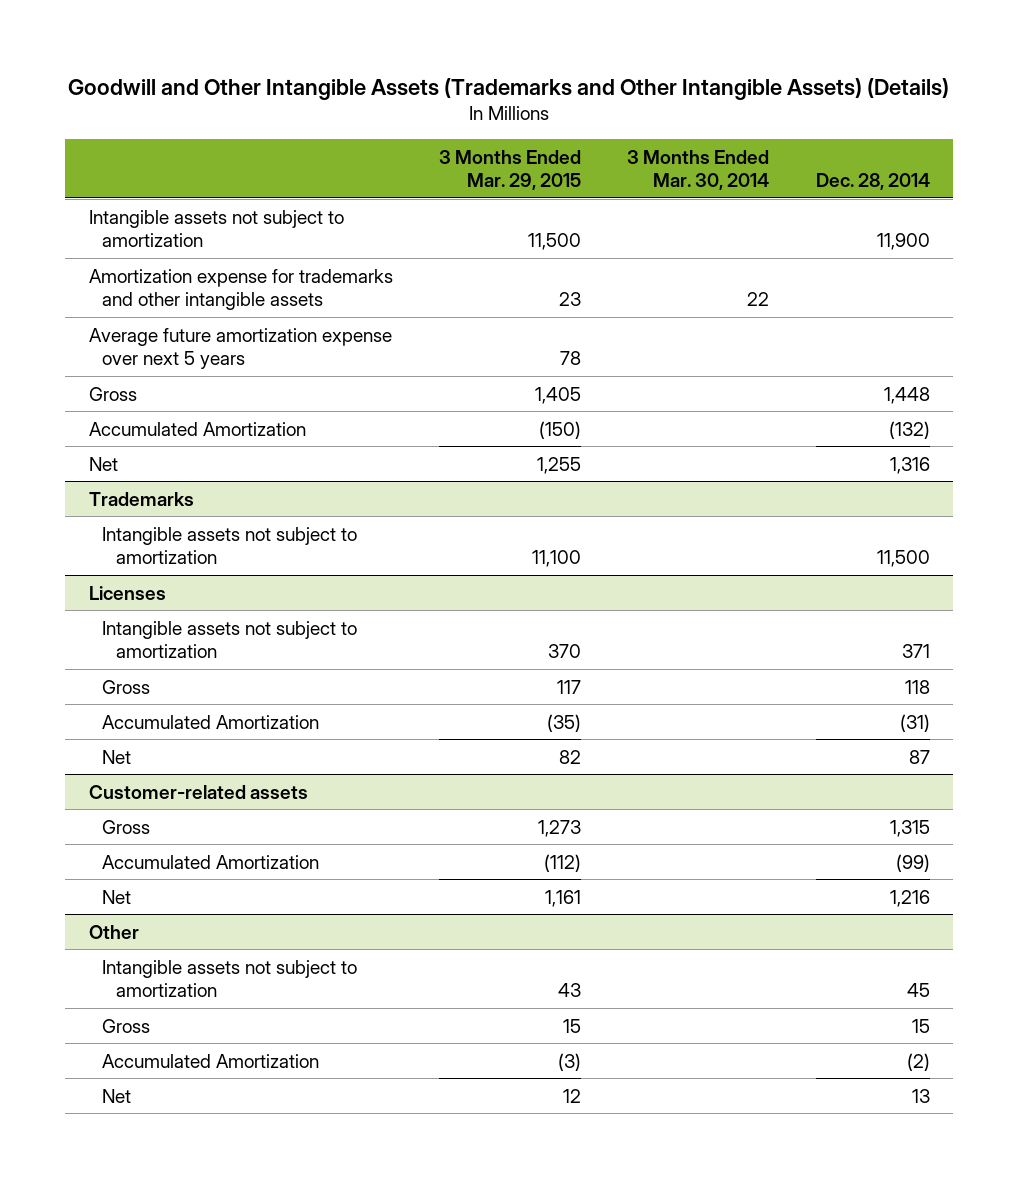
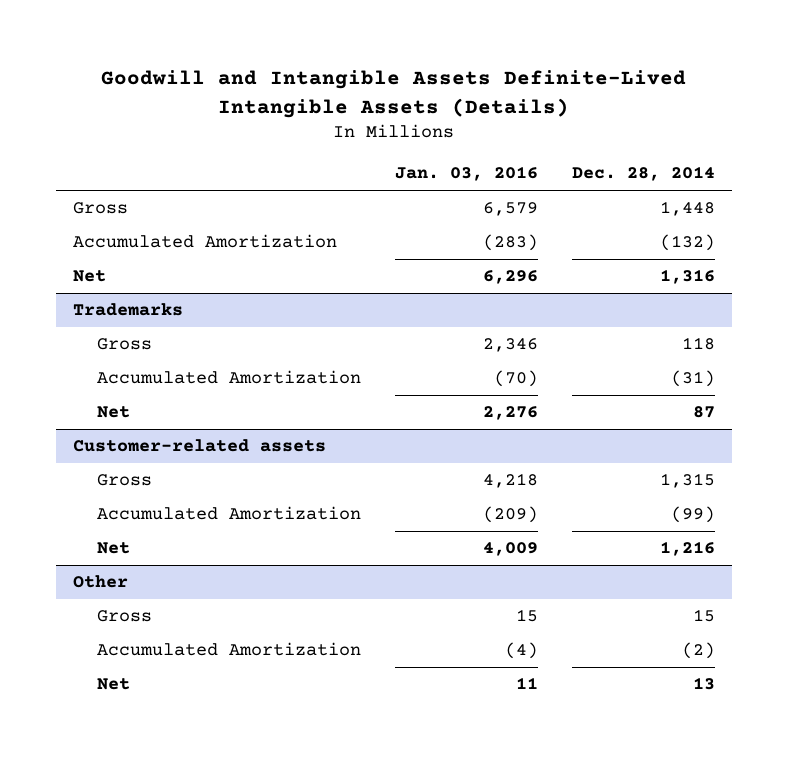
[68,77,950,100] Goodwill and Other Intangible Assets (Trademarks and Other Intangible Assets) (Details) -> [100,70,686,118] Goodwill and Intangible Assets Definite-Lived Intangible Assets (Details)
[438,149,581,191] 3 Months Ended Mar. 29, 2015 -> none
[627,149,770,191] 3 Months Ended Mar. 30, 2014 -> none
none -> [395,166,539,182] Jan. 03, 2016
[88,209,344,248] Intangible assets not subject to amortization -> none
[88,268,393,311] Amortization expense for trademarks and other intangible assets -> none
[88,327,392,370] Average future amortization expense over next 5 years -> none
[102,526,358,565] Intangible assets not subject to amortization -> none
[88,585,166,600] Licenses -> none
[102,620,358,659] Intangible assets not subject to amortization -> none
[102,959,358,998] Intangible assets not subject to amortization -> none

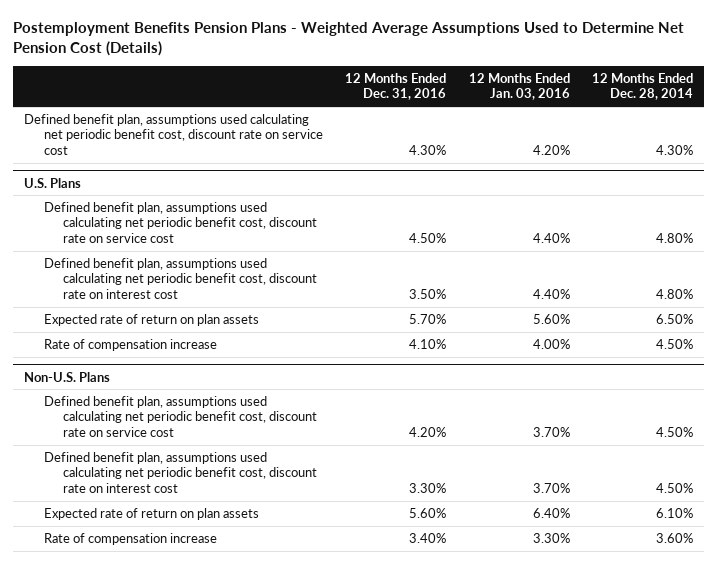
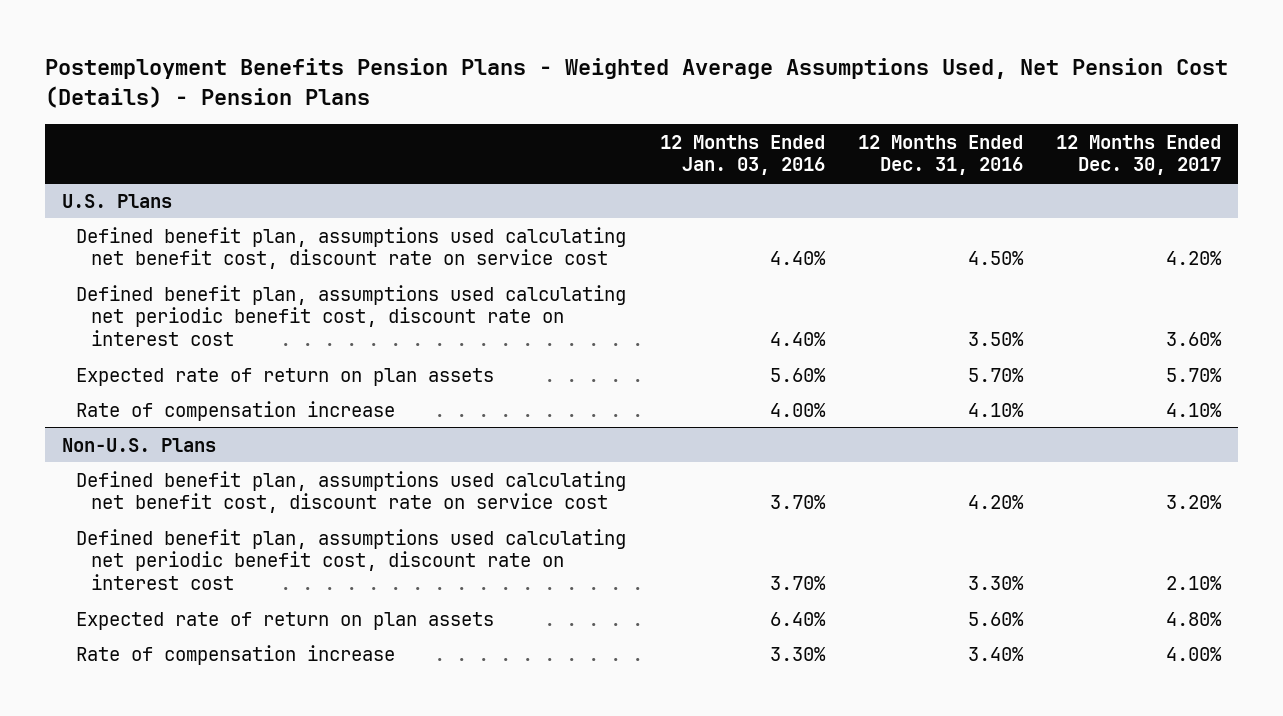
[13,22,685,57] Postemployment Benefits Pension Plans - Weighted Average Assumptions Used to Determine Net Pension Cost (Details) -> [45,58,1229,108] Postemployment Benefits Pension Plans - Weighted Average Assumptions Used, Net Pension Cost (Details) - Pension Plans
[591,72,693,101] 12 Months Ended Dec. 28, 2014 -> none
none -> [1056,134,1222,176] 12 Months Ended Dec. 30, 2017
[24,113,323,155] Defined benefit plan, assumptions used calculating net periodic benefit cost, discount rate on service cost -> none
[43,201,318,243] Defined benefit plan, assumptions used calculating net periodic benefit cost, discount rate on service cost -> [76,226,627,270] Defined benefit plan, assumptions used calculating net benefit cost, discount rate on service cost
[43,395,318,437] Defined benefit plan, assumptions used calculating net periodic benefit cost, discount rate on service cost -> [76,470,627,514] Defined benefit plan, assumptions used calculating net benefit cost, discount rate on service cost

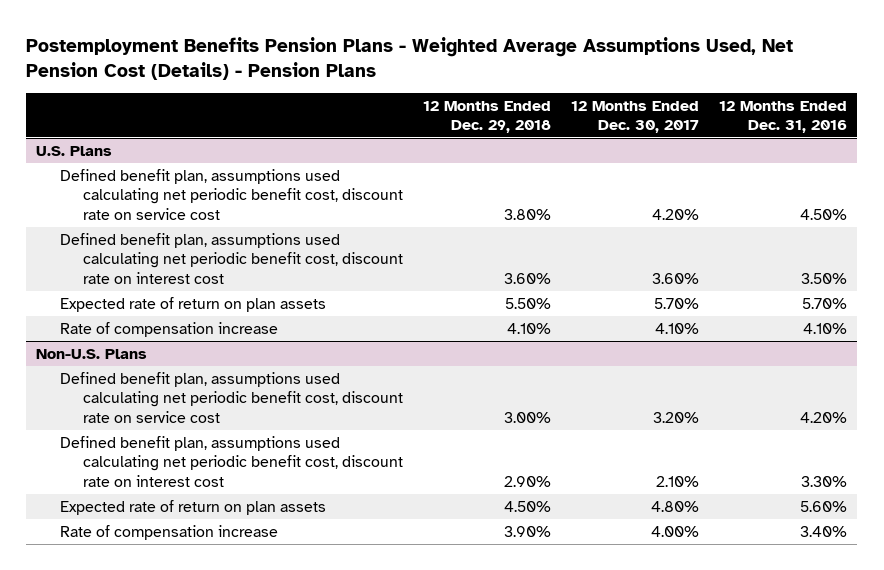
[659,134,825,176] 12 Months Ended Jan. 03, 2016 -> none
none -> [423,100,552,134] 12 Months Ended Dec. 29, 2018
[76,226,627,270] Defined benefit plan, assumptions used calculating net benefit cost, discount rate on service cost -> [59,168,404,220] Defined benefit plan, assumptions used calculating net periodic benefit cost, discount rate on service cost
[76,470,627,514] Defined benefit plan, assumptions used calculating net benefit cost, discount rate on service cost -> [59,371,404,423] Defined benefit plan, assumptions used calculating net periodic benefit cost, discount rate on service cost

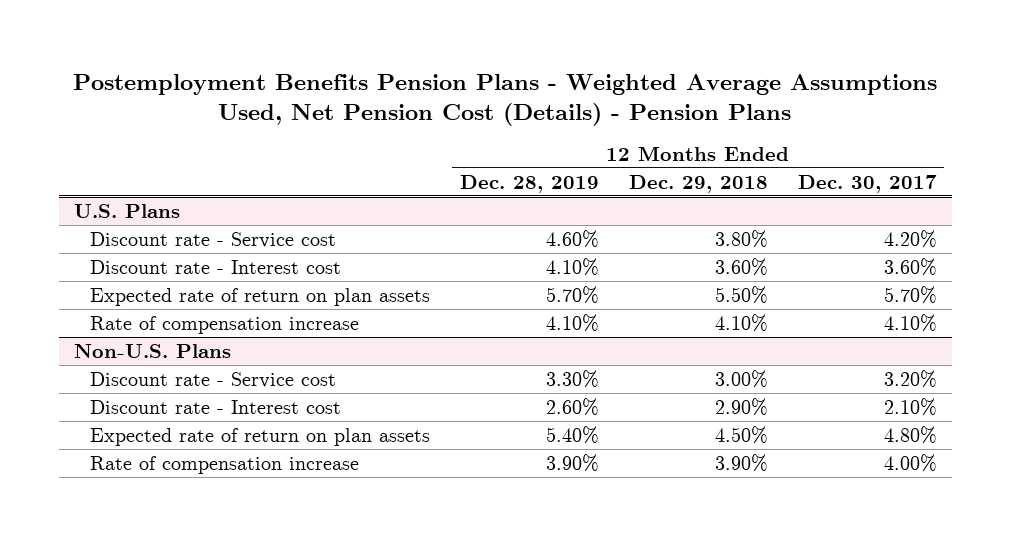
[719,100,848,134] 12 Months Ended Dec. 31, 2016 -> none
none -> [459,174,599,193] Dec. 28, 2019
[59,168,404,220] Defined benefit plan, assumptions used calculating net periodic benefit cost, discount rate on service cost -> [89,231,336,248] Discount rate - Service cost
[59,232,404,284] Defined benefit plan, assumptions used calculating net periodic benefit cost, discount rate on interest cost -> [89,259,341,274] Discount rate - Interest cost
[59,371,404,423] Defined benefit plan, assumptions used calculating net periodic benefit cost, discount rate on service cost -> [89,371,336,388] Discount rate - Service cost
[59,435,404,487] Defined benefit plan, assumptions used calculating net periodic benefit cost, discount rate on interest cost -> [89,399,341,414] Discount rate - Interest cost

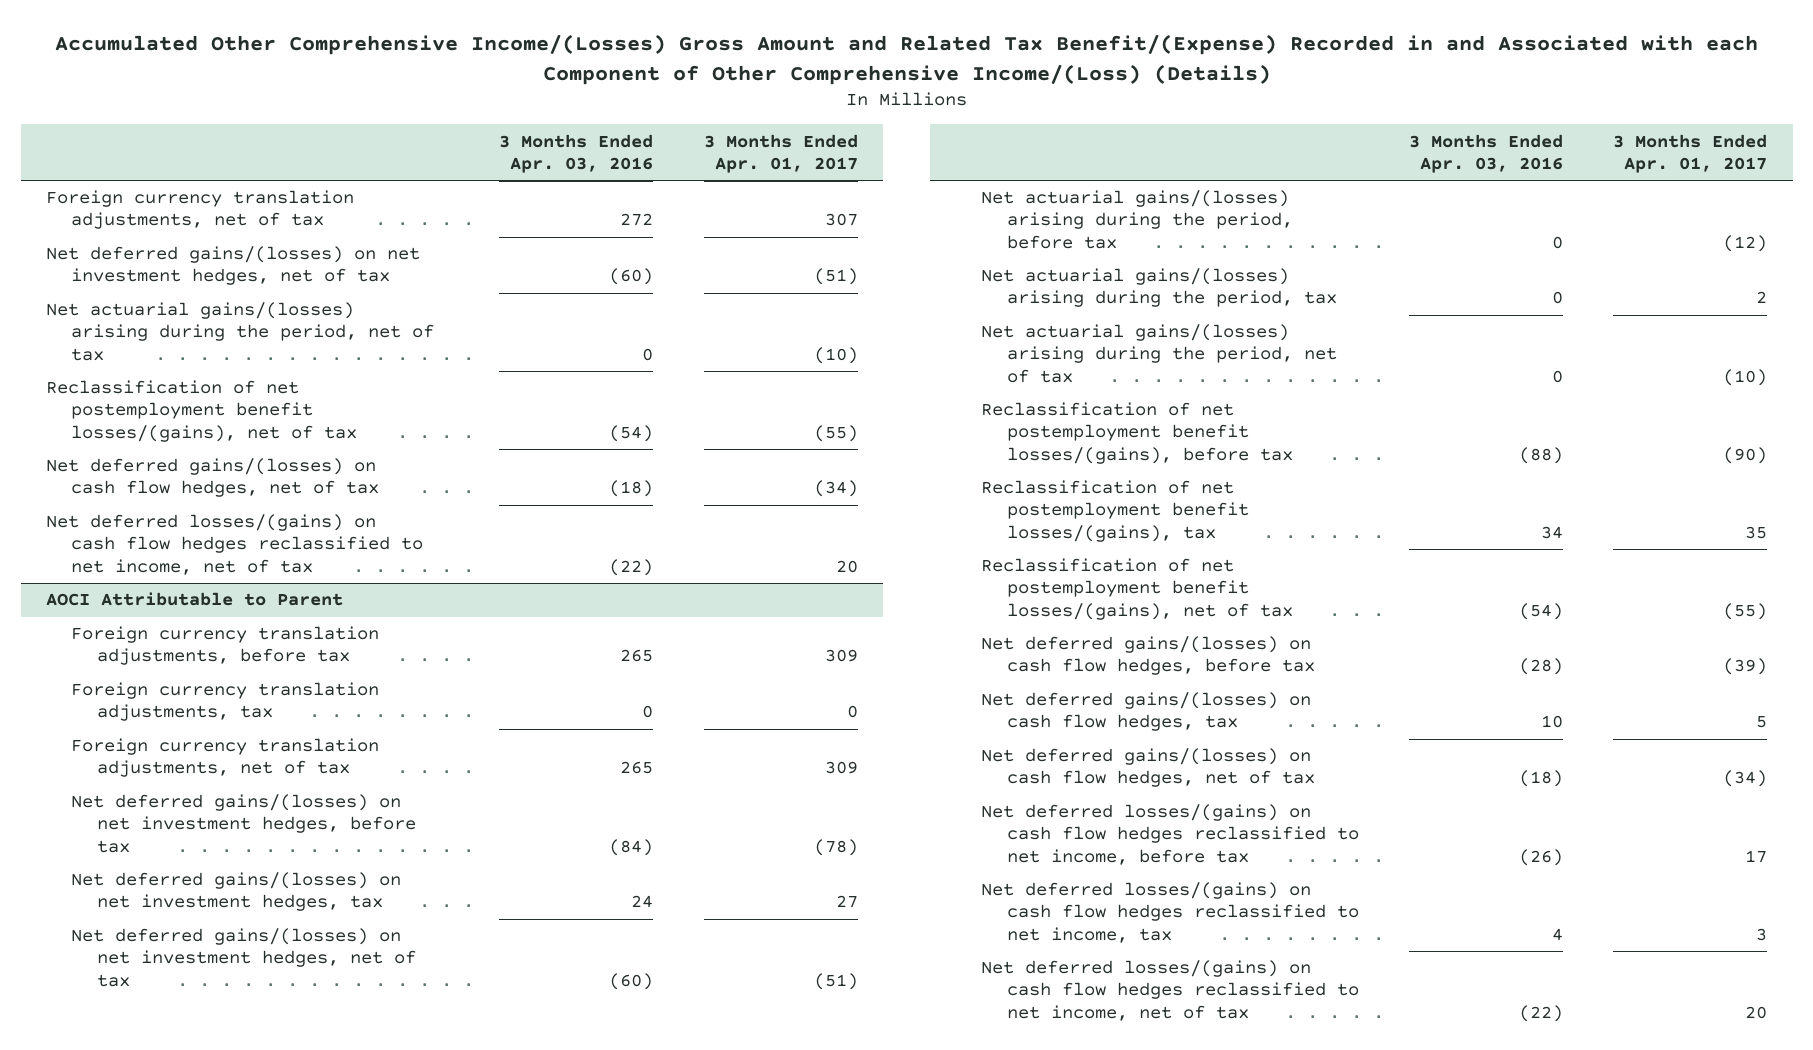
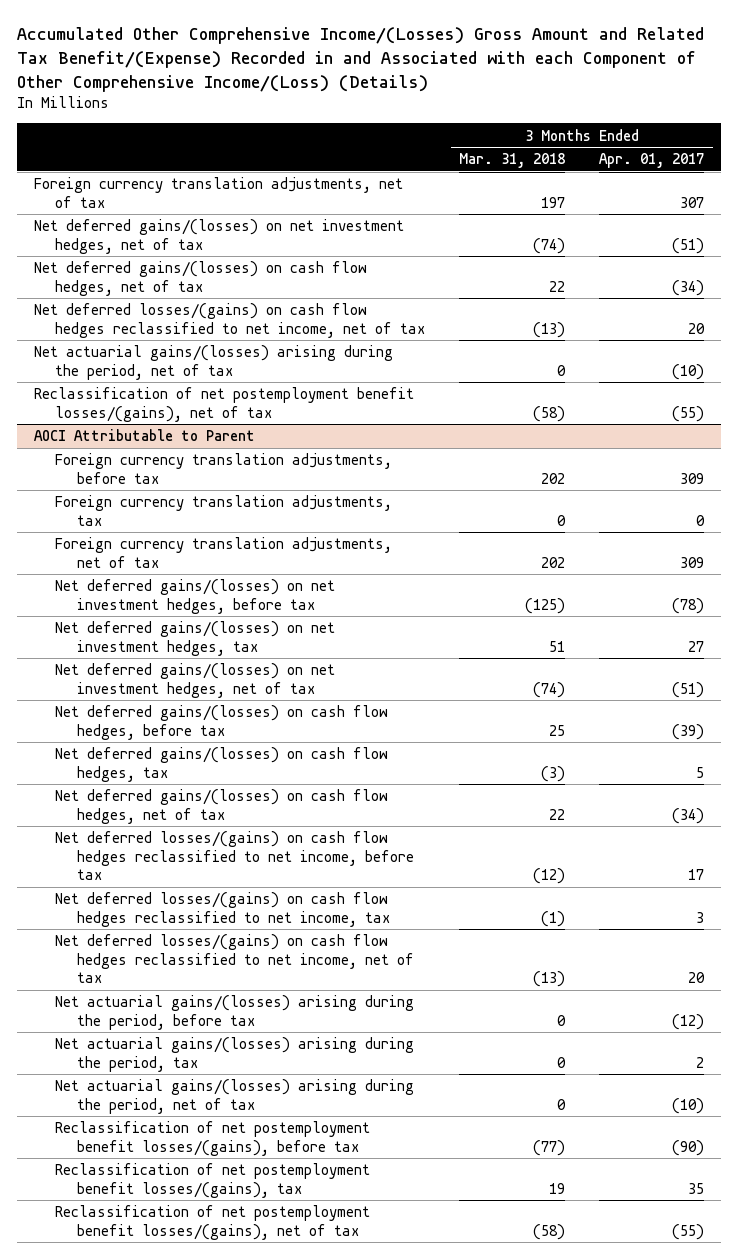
[499,133,654,173] 3 Months Ended Apr. 03, 2016 -> none
none -> [459,153,566,169] Mar. 31, 2018
[45,302,435,361] Net actuarial gains/(losses) arising during the period, net of tax -> [33,345,393,380] Net actuarial gains/(losses) arising during the period, net of tax
[45,380,358,442] Reclassification of net postemployment benefit losses/(gains), net of tax -> [33,387,414,422] Reclassification of net postemployment benefit losses/(gains), net of tax
[981,190,1293,249] Net actuarial gains/(losses) arising during the period, before tax -> [55,995,415,1030] Net actuarial gains/(losses) arising during the period, before tax
[981,268,1337,308] Net actuarial gains/(losses) arising during the period, tax -> [55,1037,415,1072] Net actuarial gains/(losses) arising during the period, tax
[981,324,1337,383] Net actuarial gains/(losses) arising during the period, net of tax -> [55,1079,415,1114] Net actuarial gains/(losses) arising during the period, net of tax
[981,402,1293,464] Reclassification of net postemployment benefit losses/(gains), before tax -> [55,1121,371,1156] Reclassification of net postemployment benefit losses/(gains), before tax
[981,480,1249,542] Reclassification of net postemployment benefit losses/(gains), tax -> [55,1163,371,1198] Reclassification of net postemployment benefit losses/(gains), tax
[981,558,1293,620] Reclassification of net postemployment benefit losses/(gains), net of tax -> [55,1205,371,1240] Reclassification of net postemployment benefit losses/(gains), net of tax

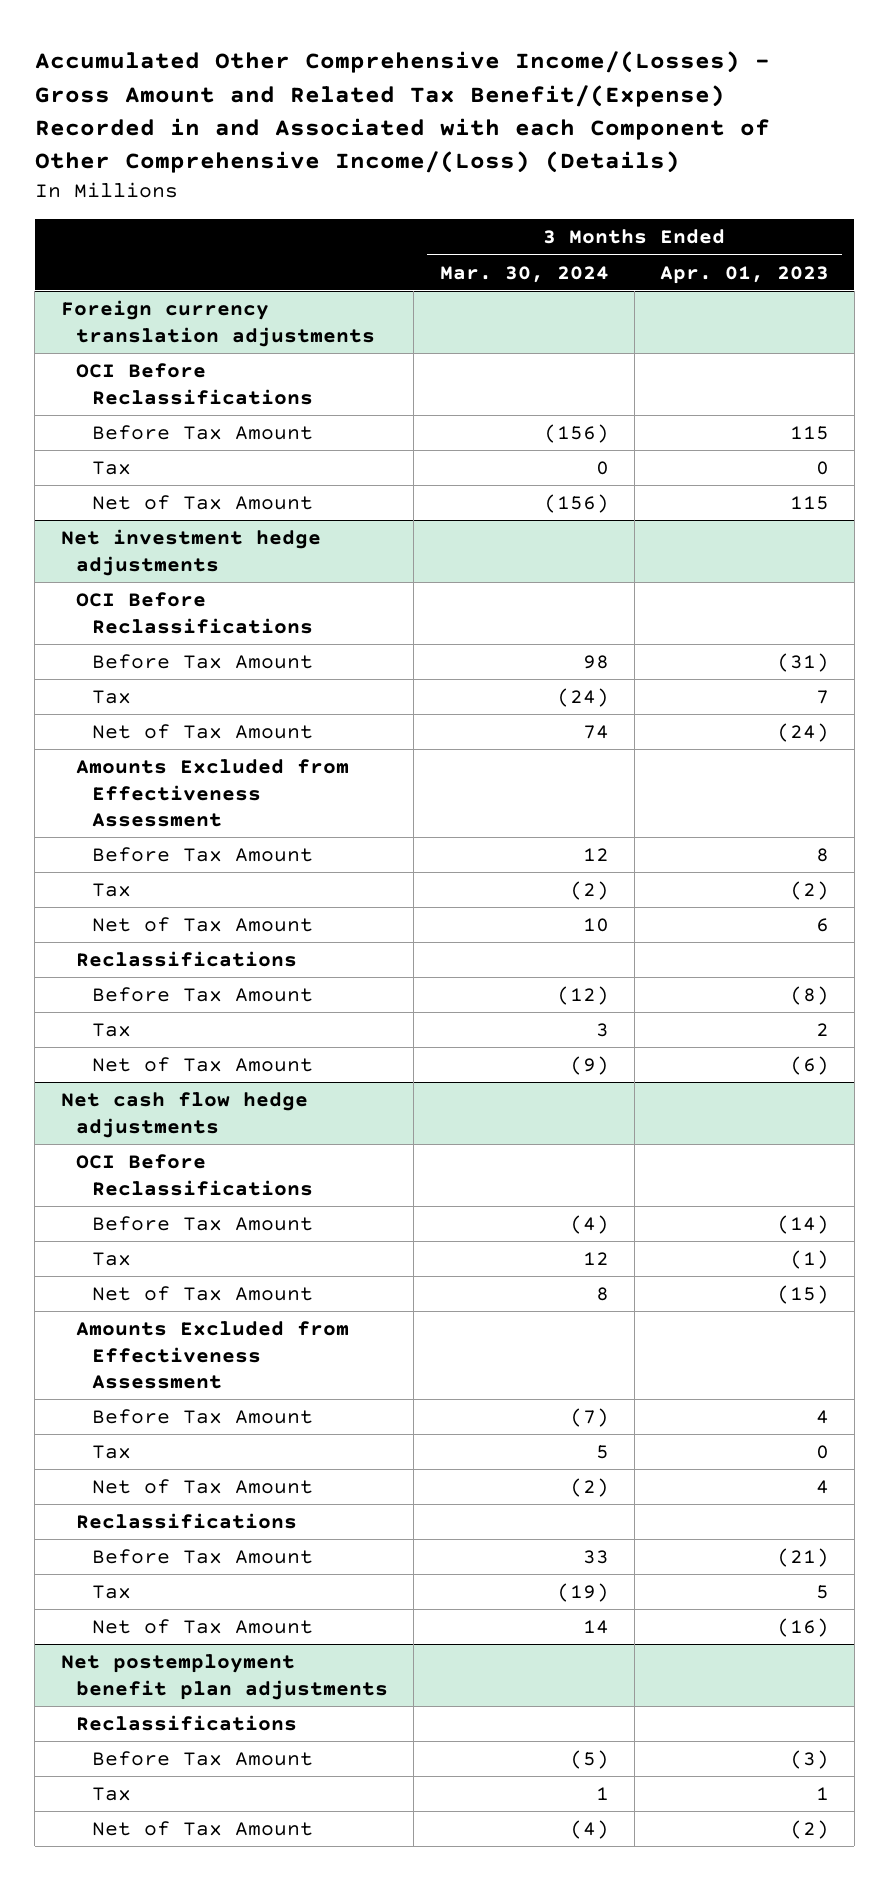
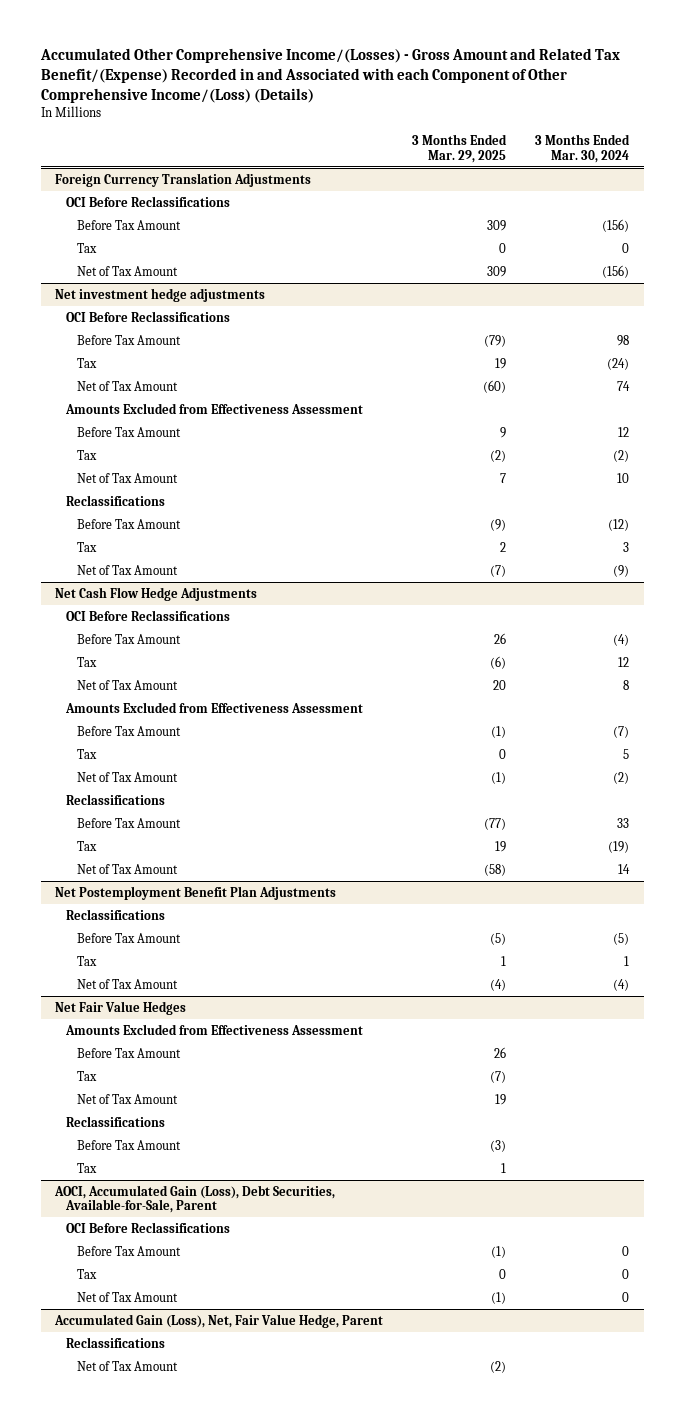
[659,265,829,284] Apr. 01, 2023 -> none
none -> [412,134,508,163] 3 Months Ended Mar. 29, 2025
[60,300,376,347] Foreign currency translation adjustments -> [55,172,312,187] Foreign Currency Translation Adjustments
[60,1092,308,1138] Net cash flow hedge adjustments -> [55,586,258,601] Net Cash Flow Hedge Adjustments
[60,1654,389,1700] Net postemployment benefit plan adjustments -> [55,885,337,900] Net Postemployment Benefit Plan Adjustments
none -> [55,1000,187,1015] Net Fair Value Hedges
none -> [64,1023,363,1035] Amounts Excluded from Effectiveness Assessment
none -> [76,1047,181,1058] Before Tax Amount
none -> [76,1070,97,1081] Tax
none -> [76,1093,178,1104] Net of Tax Amount
none -> [65,1115,165,1127] Reclassifications
none -> [76,1139,181,1150] Before Tax Amount
none -> [76,1162,97,1173] Tax
none -> [54,1184,336,1214] AOCI, Accumulated Gain (Loss), Debt Securities, Available-for-Sale, Parent
none -> [65,1221,230,1233] OCI Before Reclassifications
none -> [76,1245,181,1256] Before Tax Amount
none -> [76,1268,97,1279] Tax
none -> [76,1291,178,1302] Net of Tax Amount
none -> [54,1313,384,1328] Accumulated Gain (Loss), Net, Fair Value Hedge, Parent
none -> [65,1336,165,1348] Reclassifications
none -> [76,1360,178,1371] Net of Tax Amount

